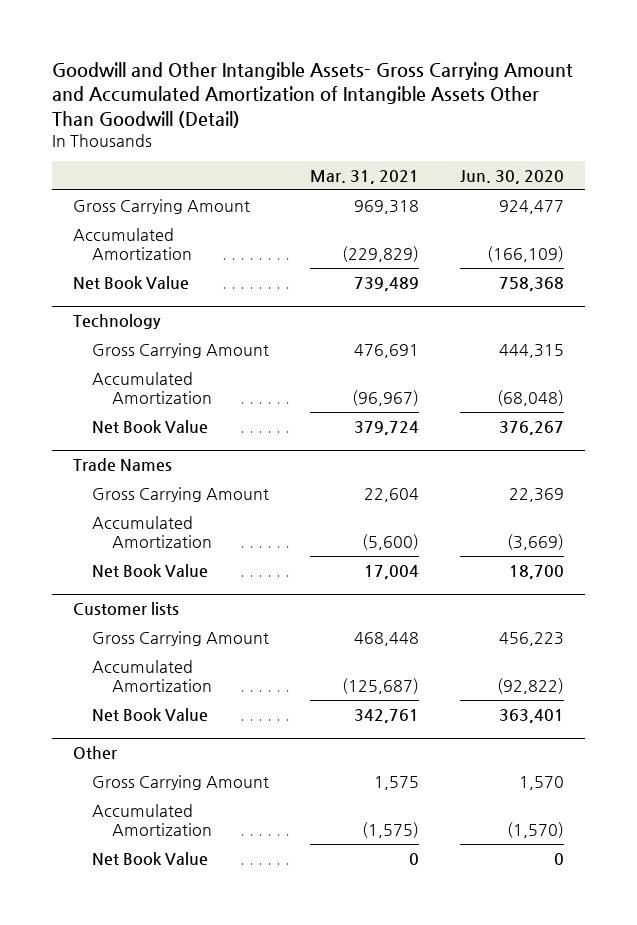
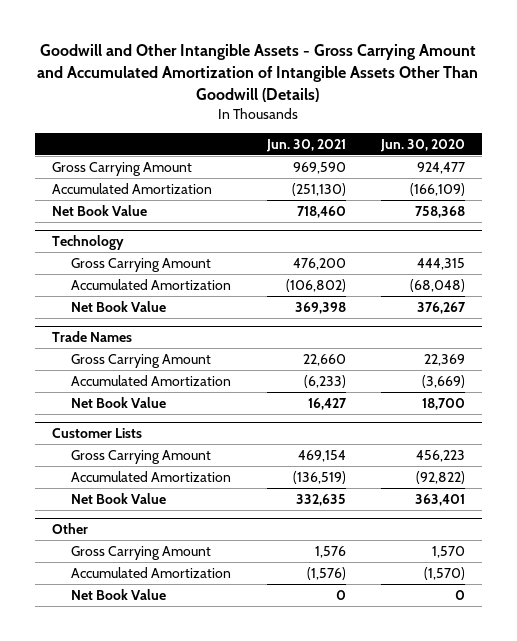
[51,62,573,128] Goodwill and Other Intangible Assets- Gross Carrying Amount and Accumulated Amortization of Intangible Assets Other Than Goodwill (Detail) -> [37,44,479,102] Goodwill and Other Intangible Assets - Gross Carrying Amount and Accumulated Amortization of Intangible Assets Other Than Goodwill (Details)
[310,169,420,184] Mar. 31, 2021 -> none
none -> [265,138,346,152] Jun. 30, 2021
[72,602,179,616] Customer lists -> [52,427,143,438] Customer Lists

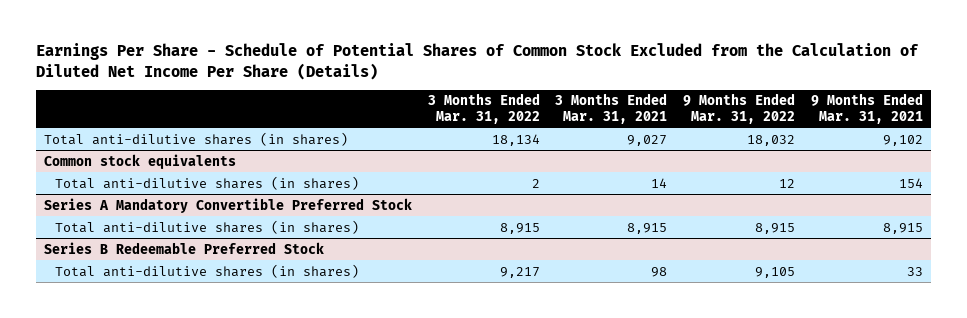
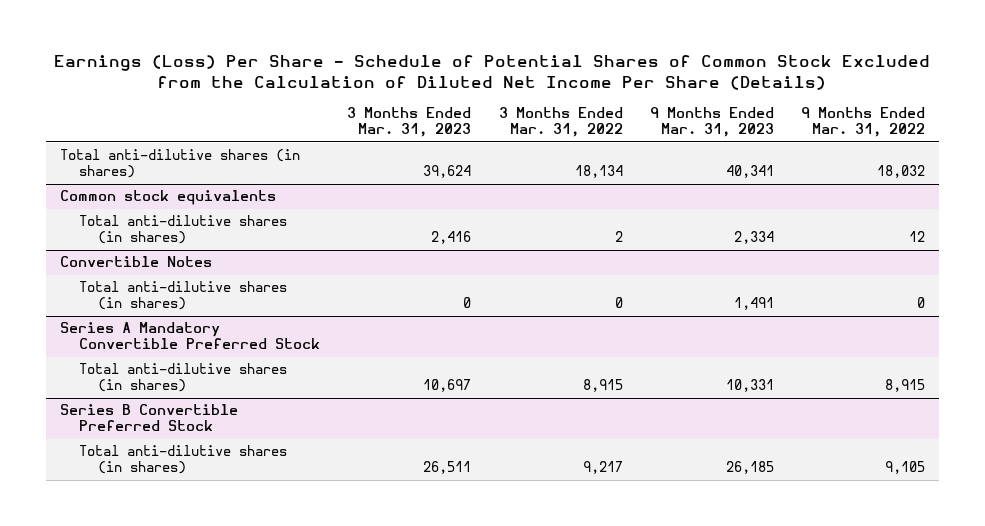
[36,43,920,80] Earnings Per Share - Schedule of Potential Shares of Common Stock Excluded from the Calculation of Diluted Net Income Per Share (Details) -> [54,54,931,90] Earnings (Loss) Per Share - Schedule of Potential Shares of Common Stock Excluded from the Calculation of Diluted Net Income Per Share (Details)
[555,93,668,124] 3 Months Ended Mar. 31, 2021 -> none
[810,93,923,124] 9 Months Ended Mar. 31, 2021 -> none
none -> [347,107,472,138] 3 Months Ended Mar. 31, 2023
none -> [649,107,774,138] 9 Months Ended Mar. 31, 2023
none -> [59,256,212,268] Convertible Notes
none -> [78,281,287,311] Total anti-dilutive shares (in shares)
[43,241,324,254] Series B Redeemable Preferred Stock -> [59,404,238,432] Series B Convertible Preferred Stock

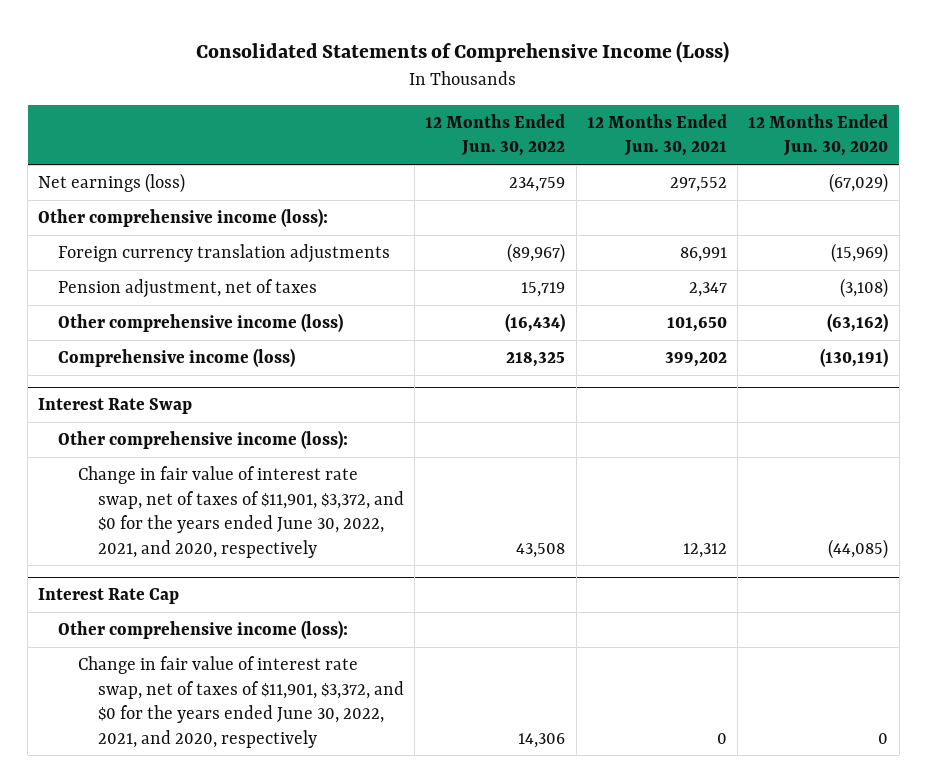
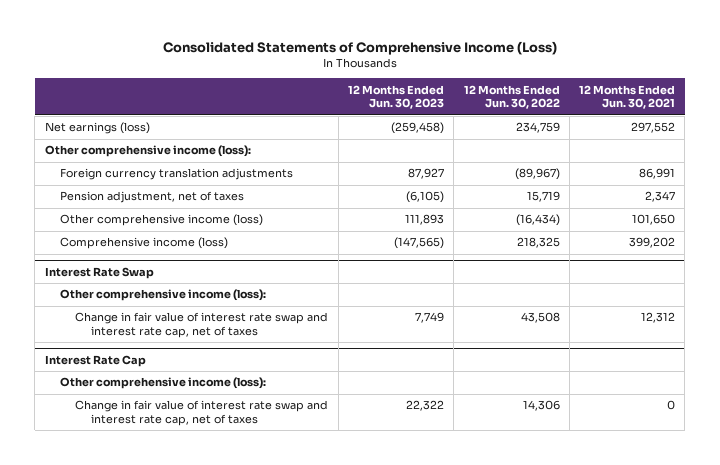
[748,113,889,157] 12 Months Ended Jun. 30, 2020 -> none
none -> [347,84,444,110] 12 Months Ended Jun. 30, 2023
[77,465,404,558] Change in fair value of interest rate swap, net of taxes of $11,901, $3,372, and $0 for the years ended June 30, 2022, 2021, and 2020, respectively -> [75,312,329,338] Change in fair value of interest rate swap and interest rate cap, net of taxes
[77,655,404,748] Change in fair value of interest rate swap, net of taxes of $11,901, $3,372, and $0 for the years ended June 30, 2022, 2021, and 2020, respectively -> [75,400,329,426] Change in fair value of interest rate swap and interest rate cap, net of taxes

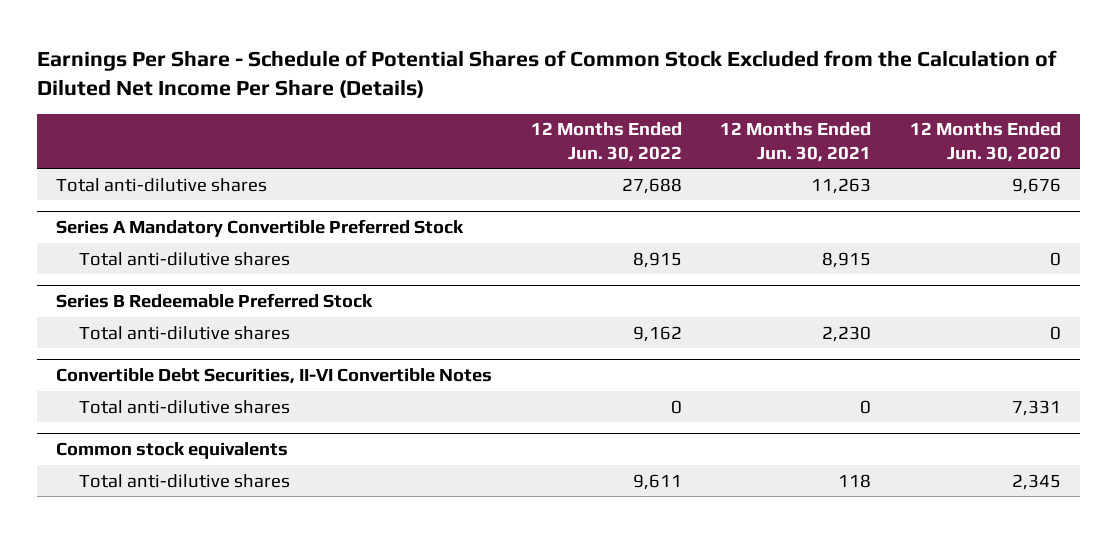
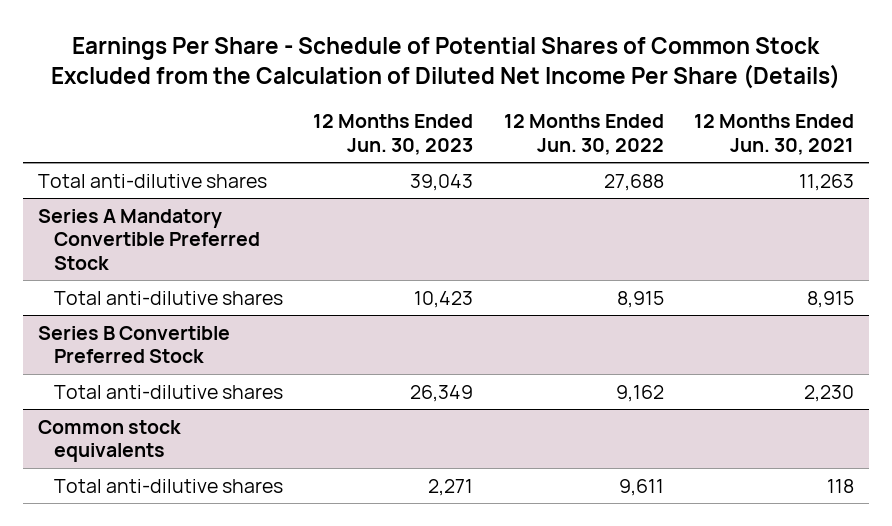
[909,122,1061,162] 12 Months Ended Jun. 30, 2020 -> none
none -> [313,114,474,156] 12 Months Ended Jun. 30, 2023
[56,293,374,309] Series B Redeemable Preferred Stock -> [38,325,231,364] Series B Convertible Preferred Stock
[56,368,493,385] Convertible Debt Securities, II-VI Convertible Notes -> none
[78,399,290,414] Total anti-dilutive shares -> none

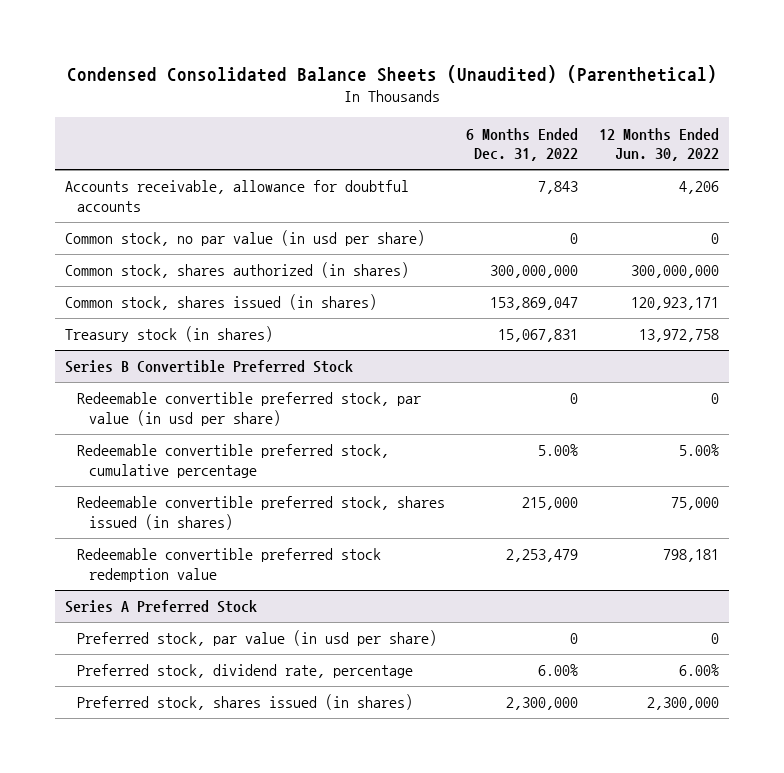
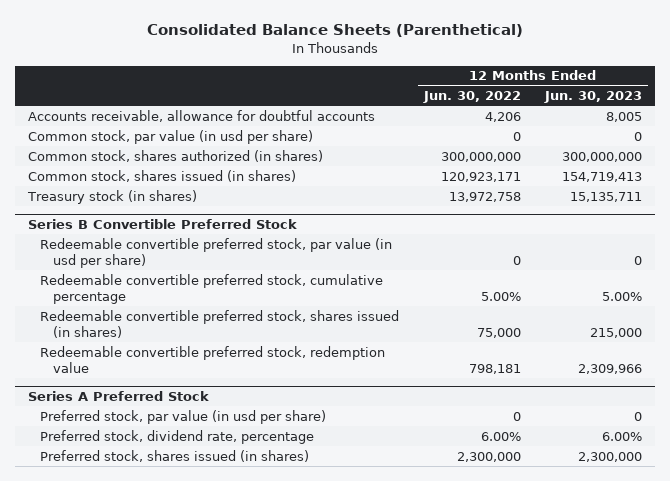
[66,64,717,83] Condensed Consolidated Balance Sheets (Unaudited) (Parenthetical) -> [146,24,523,38] Consolidated Balance Sheets (Parenthetical)
[465,127,578,162] 6 Months Ended Dec. 31, 2022 -> none
none -> [544,91,643,104] Jun. 30, 2023
[65,230,426,247] Common stock, no par value (in usd per share) -> [27,129,313,144] Common stock, par value (in usd per share)
[76,548,381,582] Redeemable convertible preferred stock redemption value -> [40,345,386,373] Redeemable convertible preferred stock, redemption value

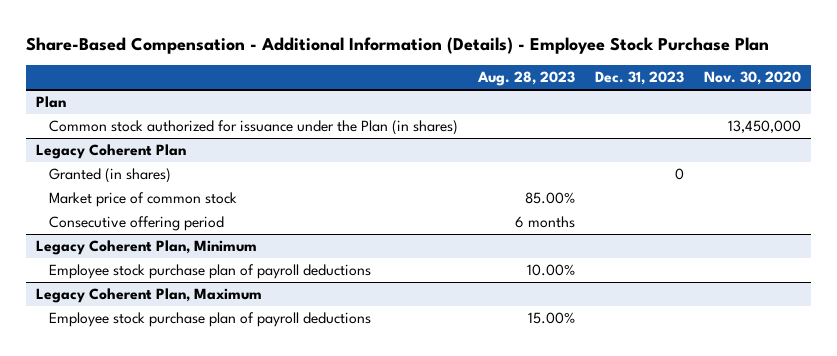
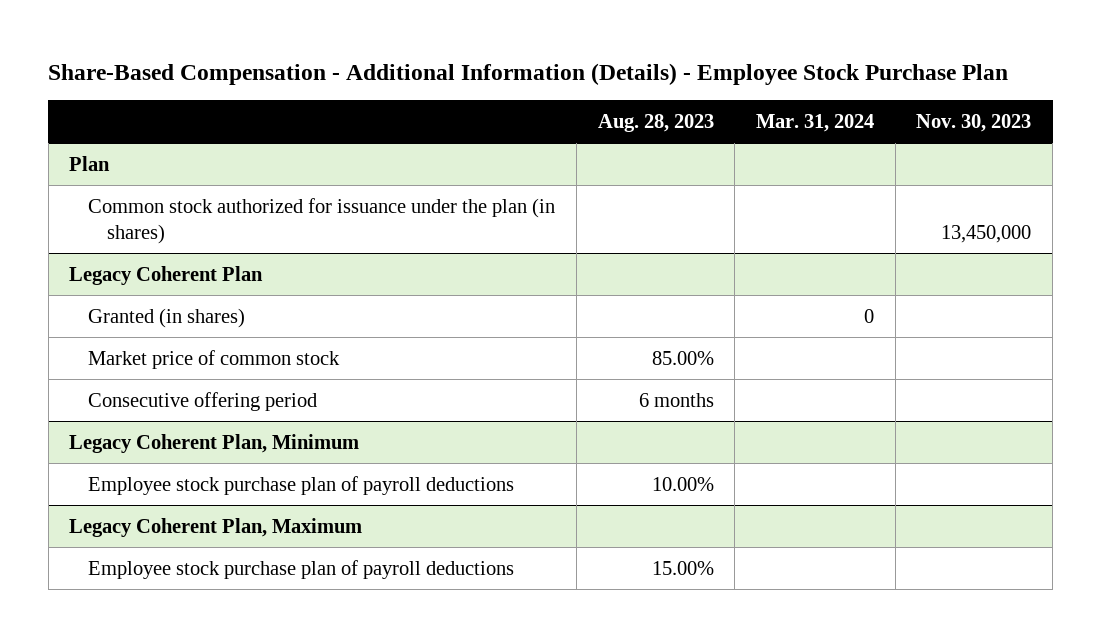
[595,71,685,86] Dec. 31, 2023 -> none
[703,71,801,86] Nov. 30, 2020 -> none
none -> [756,113,875,132] Mar. 31, 2024
none -> [916,113,1032,132] Nov. 30, 2023
[49,120,459,136] Common stock authorized for issuance under the Plan (in shares) -> [88,197,556,244] Common stock authorized for issuance under the plan (in shares)

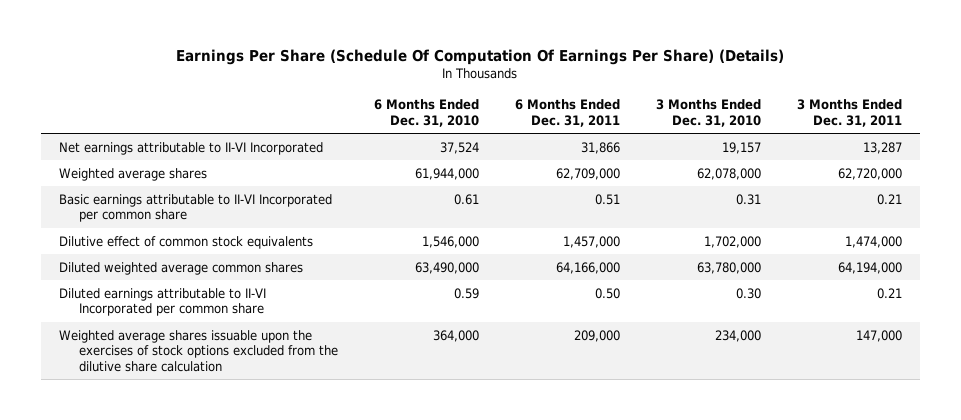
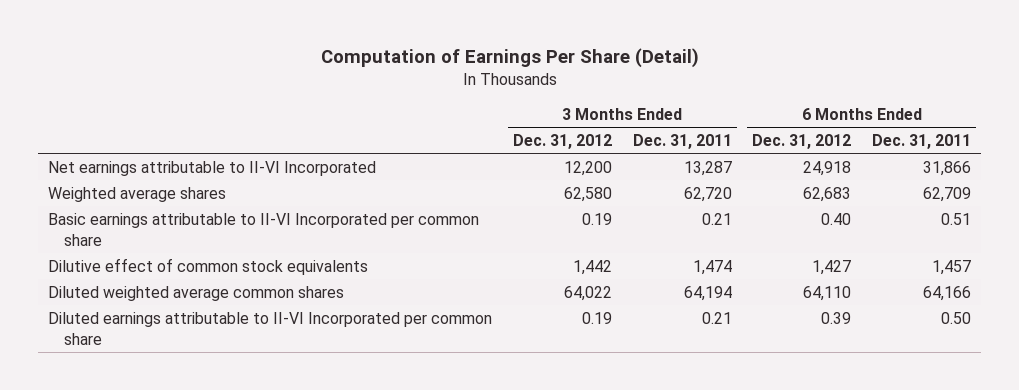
[176,48,785,65] Earnings Per Share (Schedule Of Computation Of Earnings Per Share) (Details) -> [320,47,699,68] Computation of Earnings Per Share (Detail)
[373,99,479,127] 6 Months Ended Dec. 31, 2010 -> none
[655,99,761,127] 3 Months Ended Dec. 31, 2010 -> none
none -> [512,133,612,149] Dec. 31, 2012
none -> [752,133,852,149] Dec. 31, 2012
[555,167,620,180] 62,709,000 -> [923,186,972,202] 62,709
[837,167,902,180] 62,720,000 -> [683,186,732,202] 62,720
[562,235,620,248] 1,457,000 -> [932,259,972,275] 1,457
[844,235,902,248] 1,474,000 -> [692,259,732,275] 1,474
[555,261,620,274] 64,166,000 -> [923,285,972,301] 64,166
[837,261,902,274] 64,194,000 -> [683,285,732,301] 64,194
[58,329,338,373] Weighted average shares issuable upon the exercises of stock options excluded from the dilutive share calculation -> none

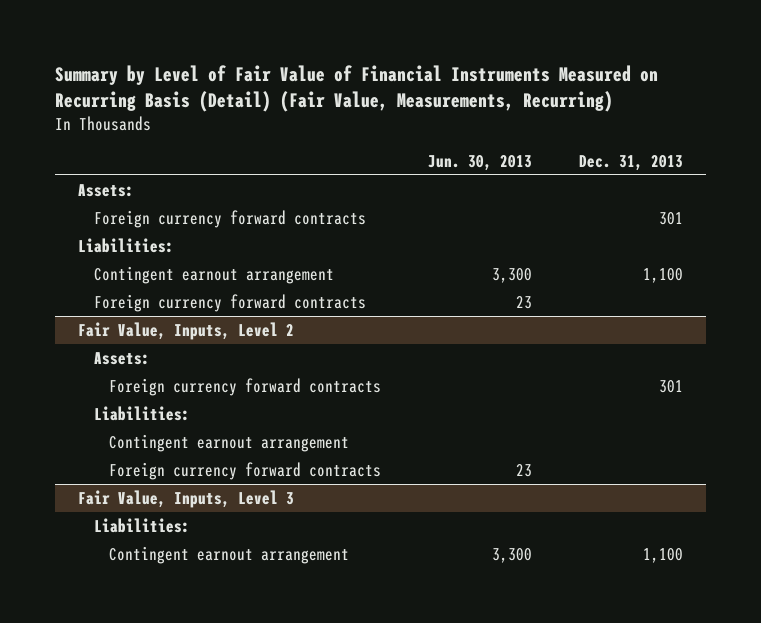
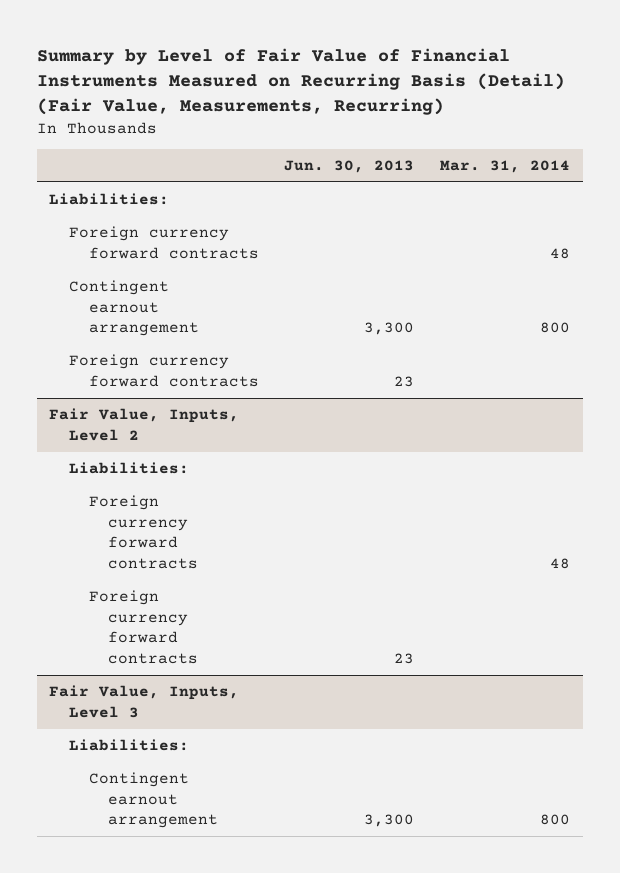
[578,154,683,171] Dec. 31, 2013 -> none
none -> [440,159,571,173] Mar. 31, 2014
[78,183,135,197] Assets: -> none
[93,209,366,228] Foreign currency forward contracts -> [69,226,259,259] Foreign currency forward contracts
[93,351,150,365] Assets: -> none
[108,433,349,452] Contingent earnout arrangement -> none
[108,377,381,396] Foreign currency forward contracts -> [88,495,199,569] Foreign currency forward contracts

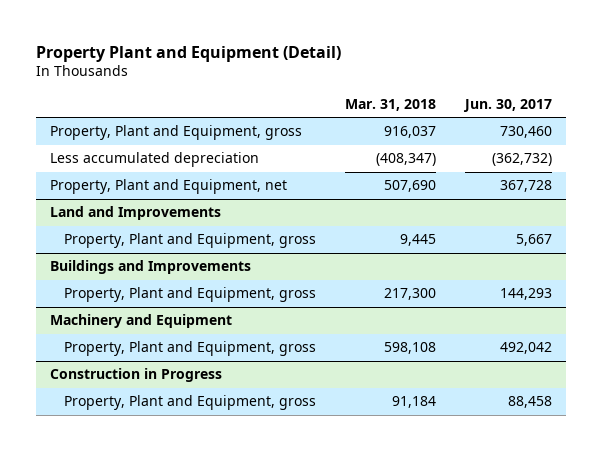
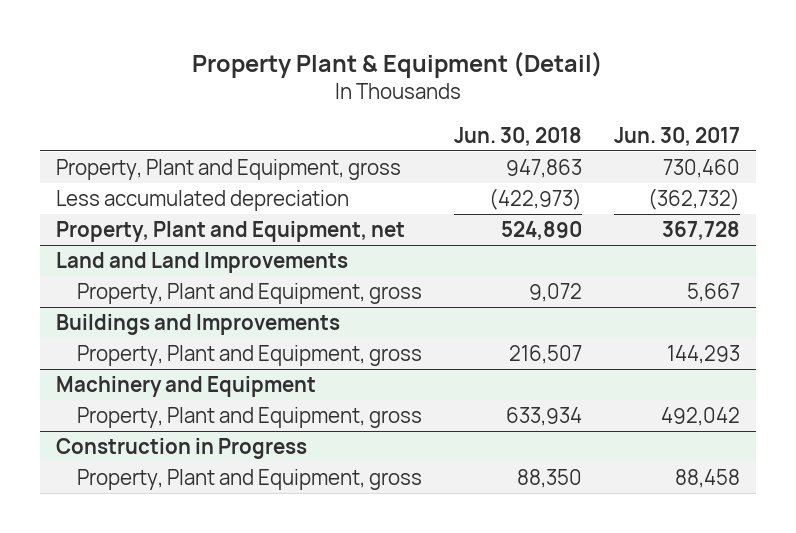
[36,45,342,62] Property Plant and Equipment (Detail) -> [192,51,604,78] Property Plant & Equipment (Detail)
[345,98,437,111] Mar. 31, 2018 -> none
none -> [454,126,583,146] Jun. 30, 2018
[50,206,222,221] Land and Improvements -> [56,252,349,274] Land and Land Improvements

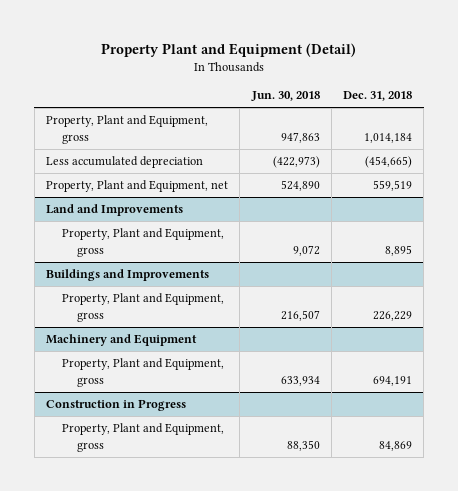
[192,51,604,78] Property Plant & Equipment (Detail) -> [101,42,357,57] Property Plant and Equipment (Detail)
[614,126,741,146] Jun. 30, 2017 -> none
none -> [343,91,413,102] Dec. 31, 2018
[56,252,349,274] Land and Land Improvements -> [45,204,183,217] Land and Improvements

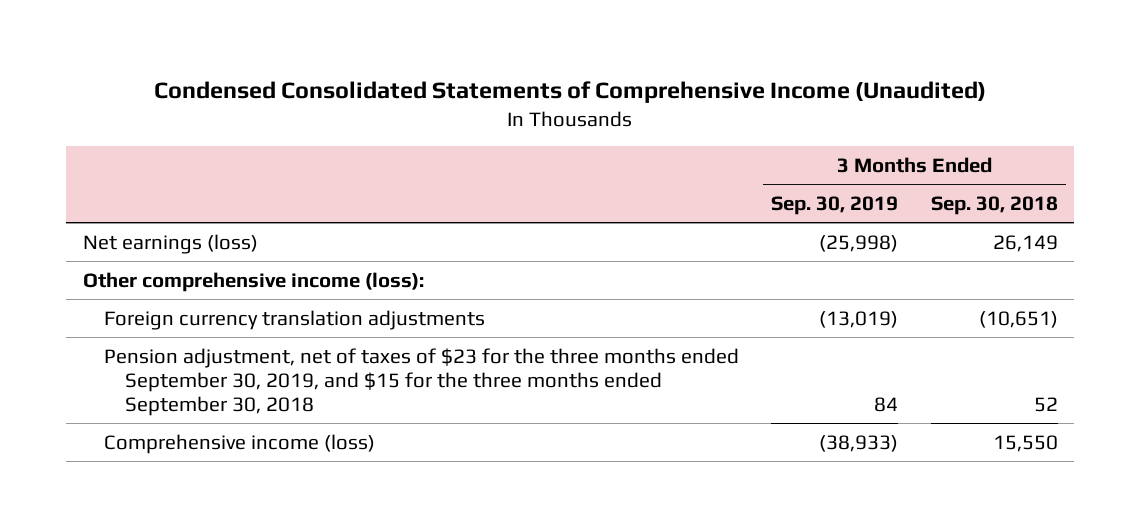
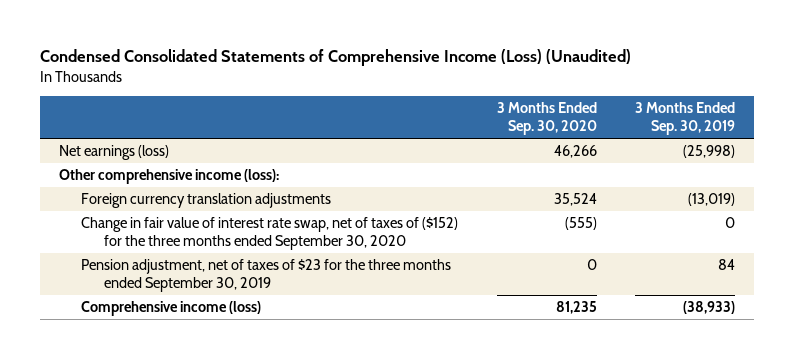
[154,81,987,104] Condensed Consolidated Statements of Comprehensive Income (Unaudited) -> [40,49,632,67] Condensed Consolidated Statements of Comprehensive Income (Loss) (Unaudited)
[930,195,1058,215] Sep. 30, 2018 -> none
none -> [496,102,597,136] 3 Months Ended Sep. 30, 2020
none -> [81,217,459,250] Change in fair value of interest rate swap, net of taxes of ($152) for the three months ended September 30, 2020
[103,347,739,416] Pension adjustment, net of taxes of $23 for the three months ended September 30, 2019, and $15 for the three months ended September 30, 2018 -> [81,259,452,292] Pension adjustment, net of taxes of $23 for the three months ended September 30, 2019

